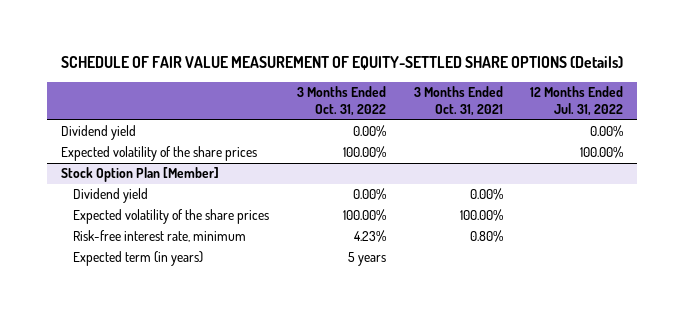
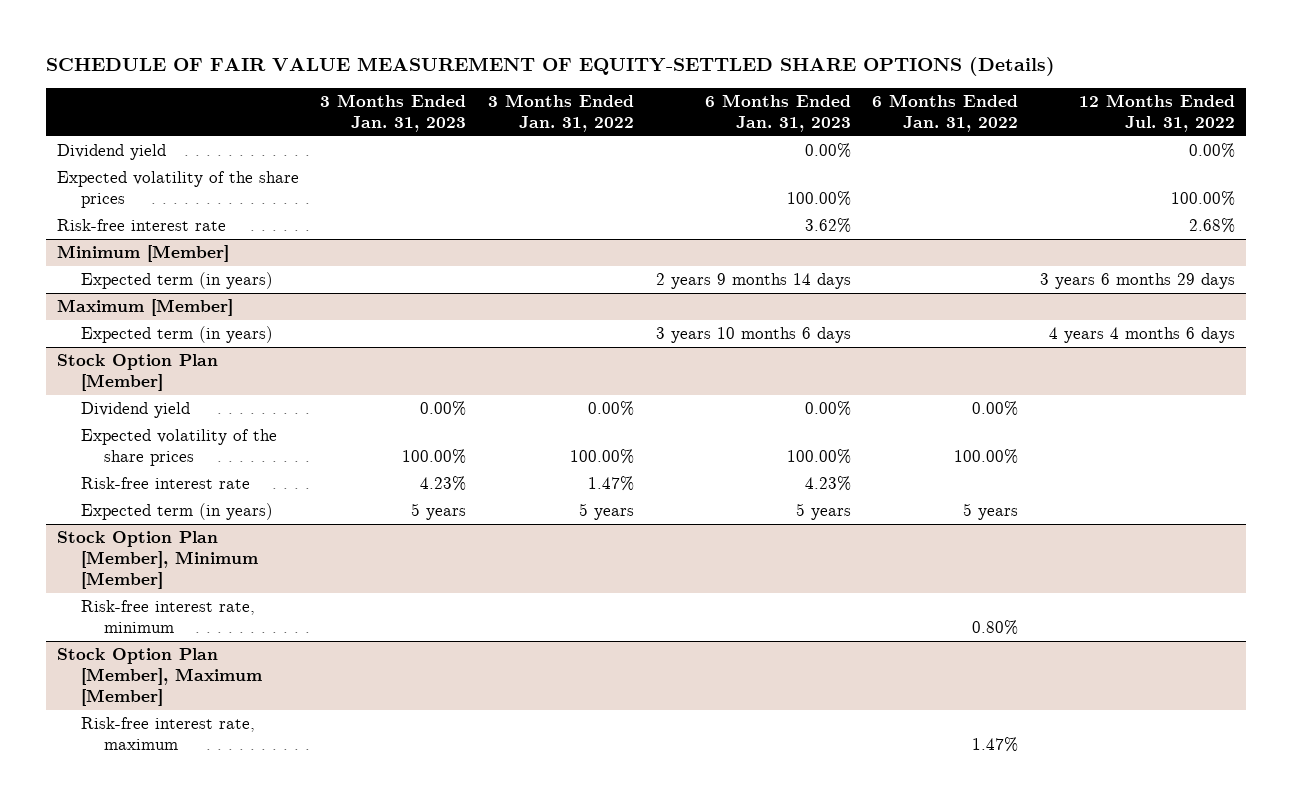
[297,86,387,117] 3 Months Ended Oct. 31, 2022 -> none
[413,86,503,117] 3 Months Ended Oct. 31, 2021 -> none
none -> [320,94,467,132] 3 Months Ended Jan. 31, 2023
none -> [487,94,634,132] 3 Months Ended Jan. 31, 2022
none -> [704,94,851,132] 6 Months Ended Jan. 31, 2023
none -> [872,94,1019,132] 6 Months Ended Jan. 31, 2022
none -> [56,219,226,232] Risk-free interest rate
none -> [56,245,229,263] Minimum [Member]
none -> [80,272,273,290] Expected term (in years)
none -> [56,299,233,317] Maximum [Member]
none -> [80,326,273,344] Expected term (in years)
[73,230,247,243] Risk-free interest rate, minimum -> [80,477,250,490] Risk-free interest rate
none -> [56,531,258,589] Stock Option Plan [Member], Minimum [Member]
none -> [80,600,255,634] Risk-free interest rate, minimum
none -> [56,648,262,706] Stock Option Plan [Member], Maximum [Member]
none -> [80,717,255,751] Risk-free interest rate, maximum

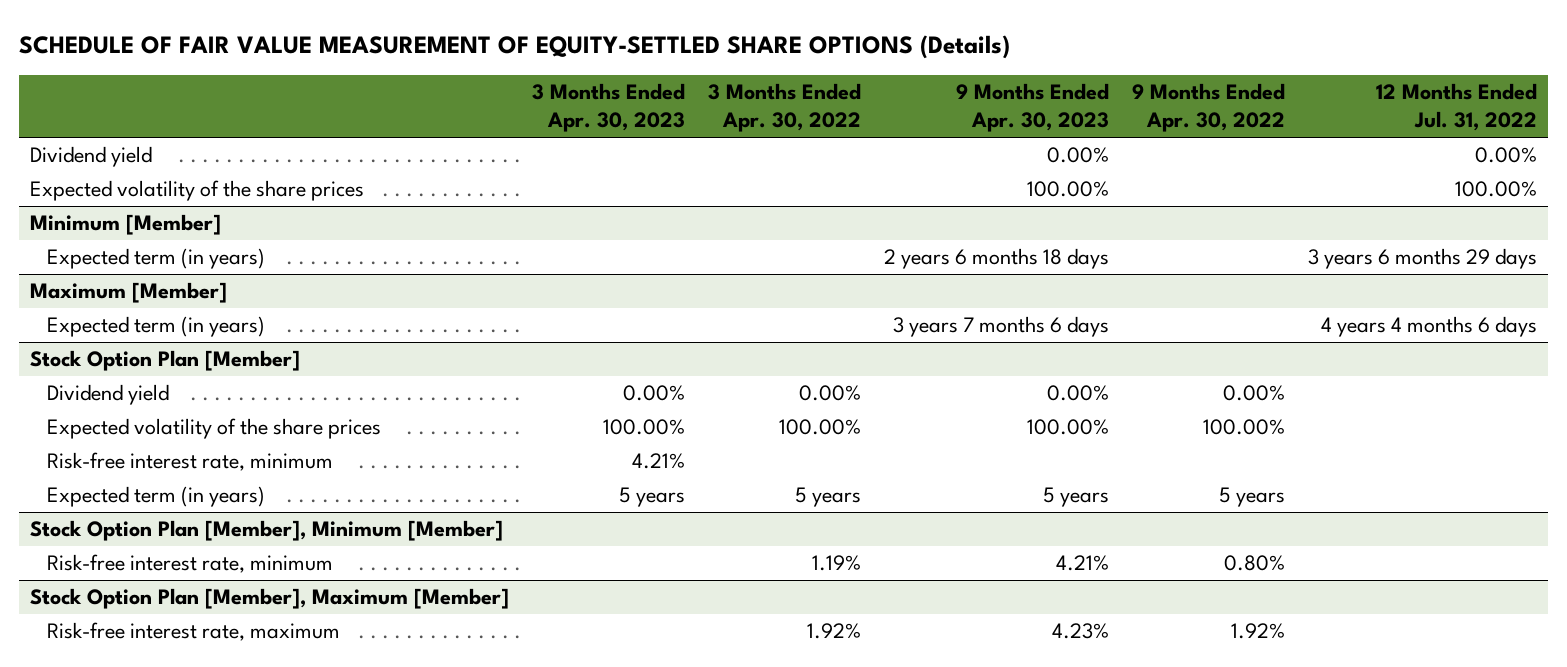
[320,94,467,132] 3 Months Ended Jan. 31, 2023 -> none
[487,94,634,132] 3 Months Ended Jan. 31, 2022 -> none
[704,94,851,132] 6 Months Ended Jan. 31, 2023 -> none
[872,94,1019,132] 6 Months Ended Jan. 31, 2022 -> none
none -> [532,83,686,133] 3 Months Ended Apr. 30, 2023
none -> [708,83,862,133] 3 Months Ended Apr. 30, 2022
none -> [955,83,1109,133] 9 Months Ended Apr. 30, 2023
none -> [1131,83,1285,133] 9 Months Ended Apr. 30, 2022
[56,219,226,232] Risk-free interest rate -> none
[80,477,250,490] Risk-free interest rate -> [47,452,334,472] Risk-free interest rate, minimum

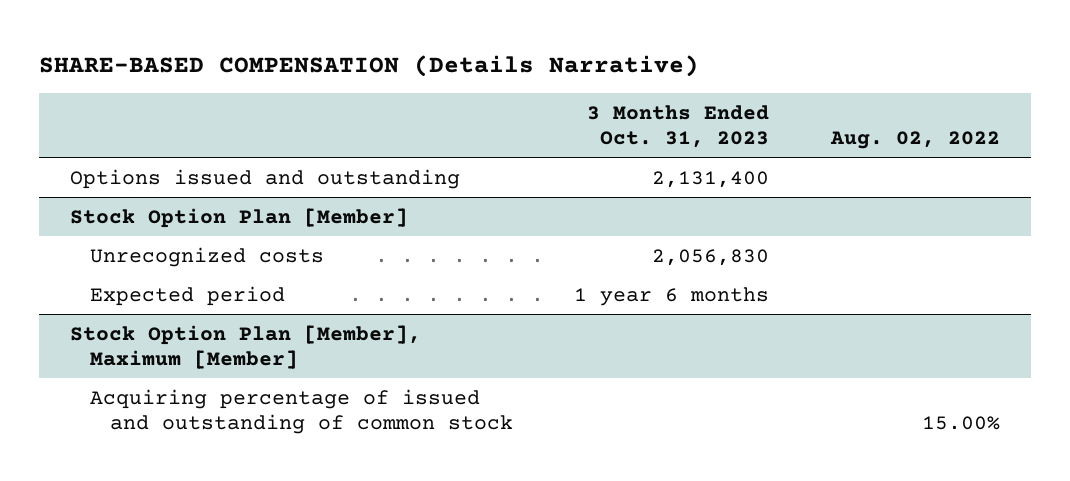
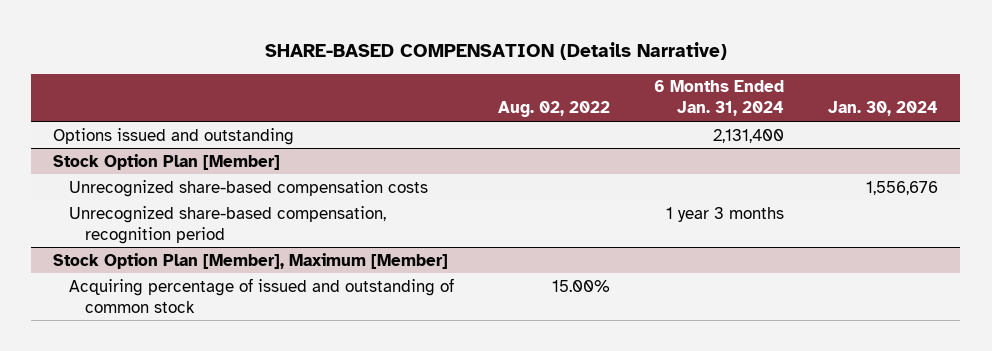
[587,104,770,149] 3 Months Ended Oct. 31, 2023 -> none
none -> [654,80,785,117] 6 Months Ended Jan. 31, 2024
none -> [828,101,939,117] Jan. 30, 2024
[89,246,324,267] Unrecognized costs -> [69,179,429,197] Unrecognized share-based compensation costs
[89,285,285,306] Expected period -> [69,205,387,244] Unrecognized share-based compensation, recognition period

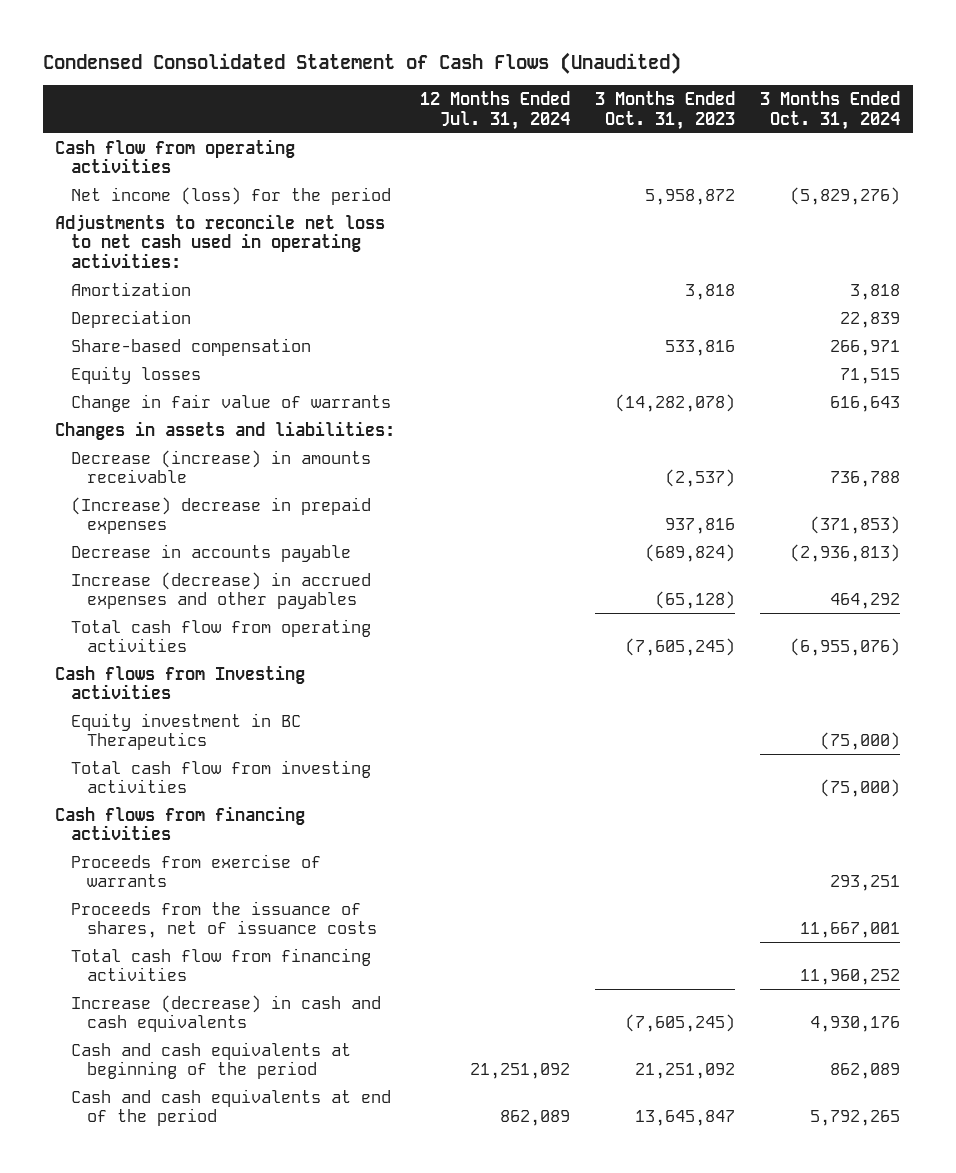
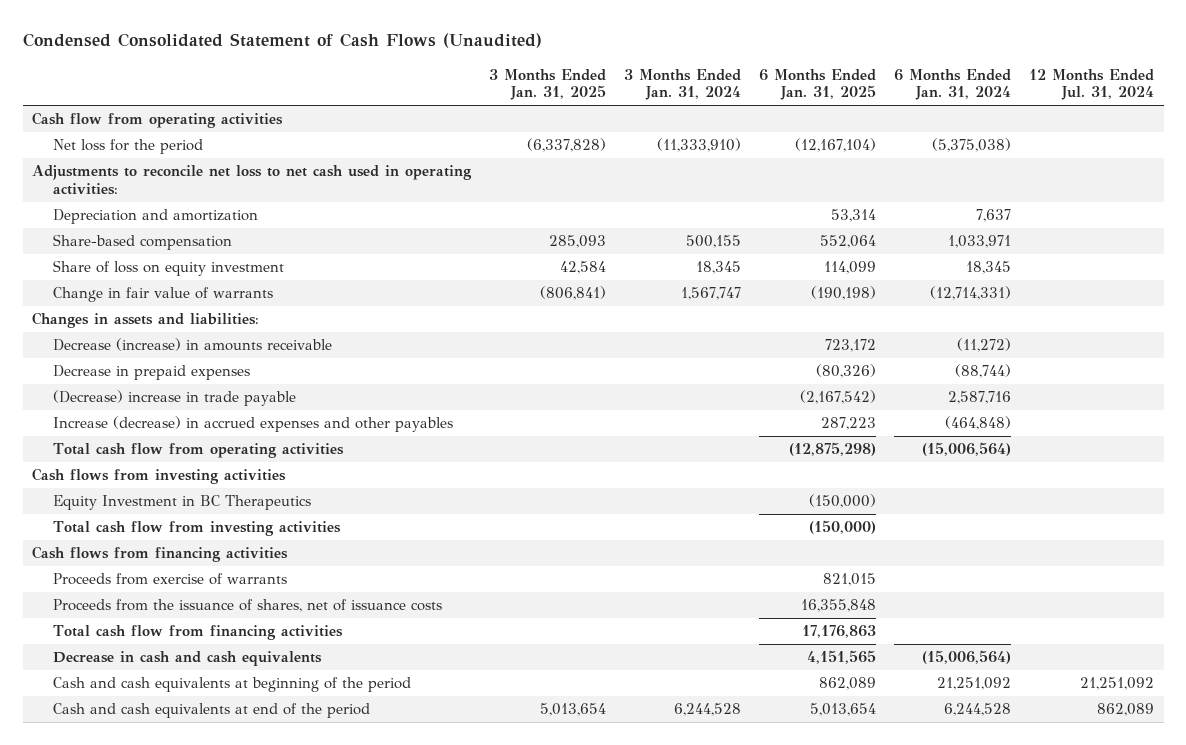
[595,90,736,130] 3 Months Ended Oct. 31, 2023 -> none
[760,90,901,130] 3 Months Ended Oct. 31, 2024 -> none
none -> [489,68,607,101] 3 Months Ended Jan. 31, 2025
none -> [624,68,742,101] 3 Months Ended Jan. 31, 2024
none -> [759,68,877,101] 6 Months Ended Jan. 31, 2025
none -> [894,68,1012,101] 6 Months Ended Jan. 31, 2024
[71,186,392,205] Net income (loss) for the period -> [52,139,203,155] Net loss for the period
[71,281,192,296] Amortization -> none
[71,309,192,328] Depreciation -> none
none -> [52,209,258,225] Depreciation and amortization
[71,365,202,384] Equity losses -> [52,260,284,277] Share of loss on equity investment
[71,496,372,535] (Increase) decrease in prepaid expenses -> [52,365,250,381] Decrease in prepaid expenses
[71,543,352,562] Decrease in accounts payable -> [52,390,296,407] (Decrease) increase in trade payable
[55,664,306,700] Cash flows from Investing activities -> [32,468,287,485] Cash flows from investing activities
[71,712,302,751] Equity investment in BC Therapeutics -> [52,495,311,511] Equity Investment in BC Therapeutics
[71,994,382,1033] Increase (decrease) in cash and cash equivalents -> [52,651,322,667] Decrease in cash and cash equivalents

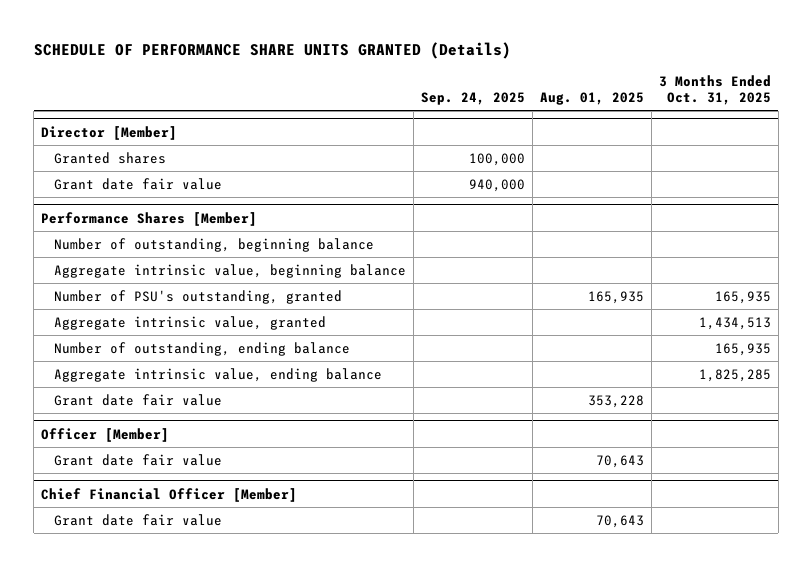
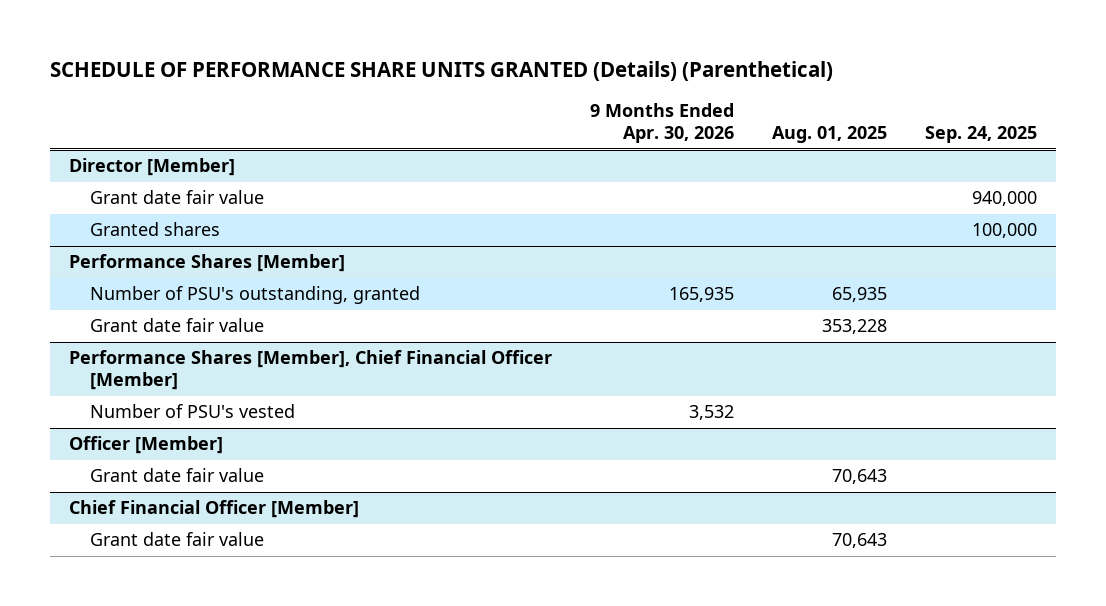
[33,41,511,59] SCHEDULE OF PERFORMANCE SHARE UNITS GRANTED (Details) -> [49,61,833,82] SCHEDULE OF PERFORMANCE SHARE UNITS GRANTED (Details) (Parenthetical)
[658,75,771,105] 3 Months Ended Oct. 31, 2025 -> none
none -> [589,103,734,144] 9 Months Ended Apr. 30, 2026
[53,151,166,164] Granted shares -> [90,222,221,237] Granted shares
[53,237,374,252] Number of outstanding, beginning balance -> none
[53,263,406,278] Aggregate intrinsic value, beginning balance -> none
[53,315,326,330] Aggregate intrinsic value, granted -> none
[53,341,350,356] Number of outstanding, ending balance -> none
[53,367,382,382] Aggregate intrinsic value, ending balance -> none
[587,290,644,304] 165,935 -> [831,287,887,303] 65,935
none -> [68,350,552,391] Performance Shares [Member], Chief Financial Officer [Member]
none -> [90,404,296,419] Number of PSU's vested

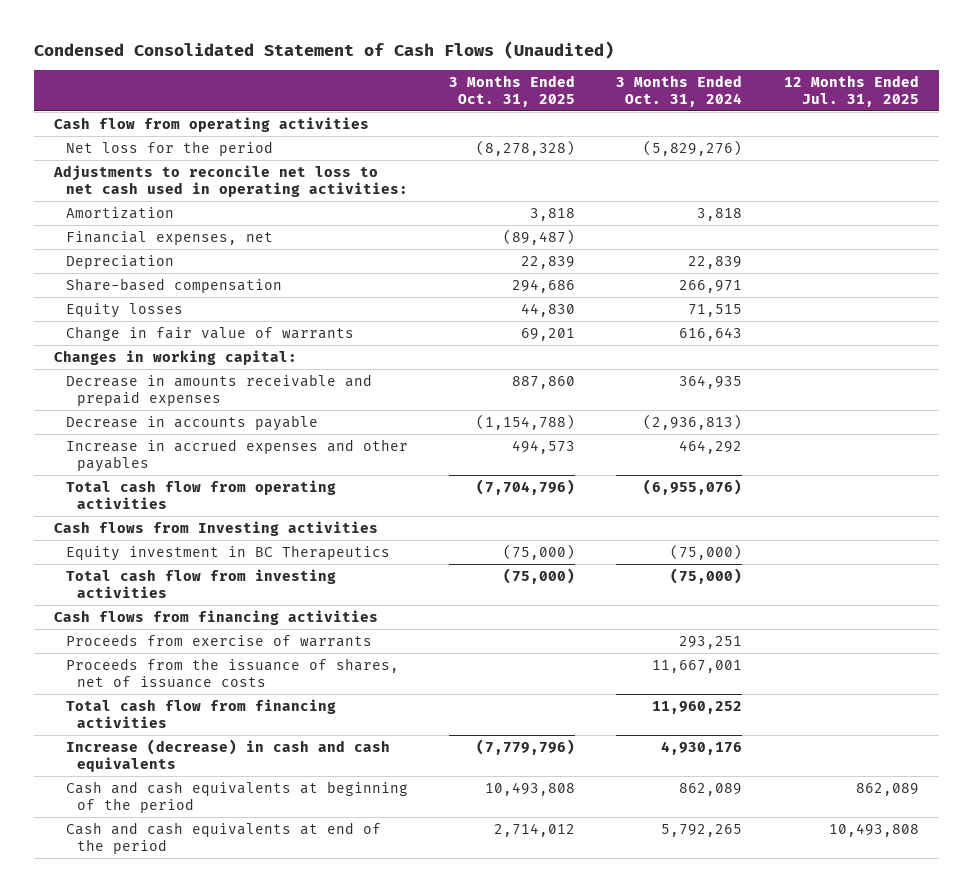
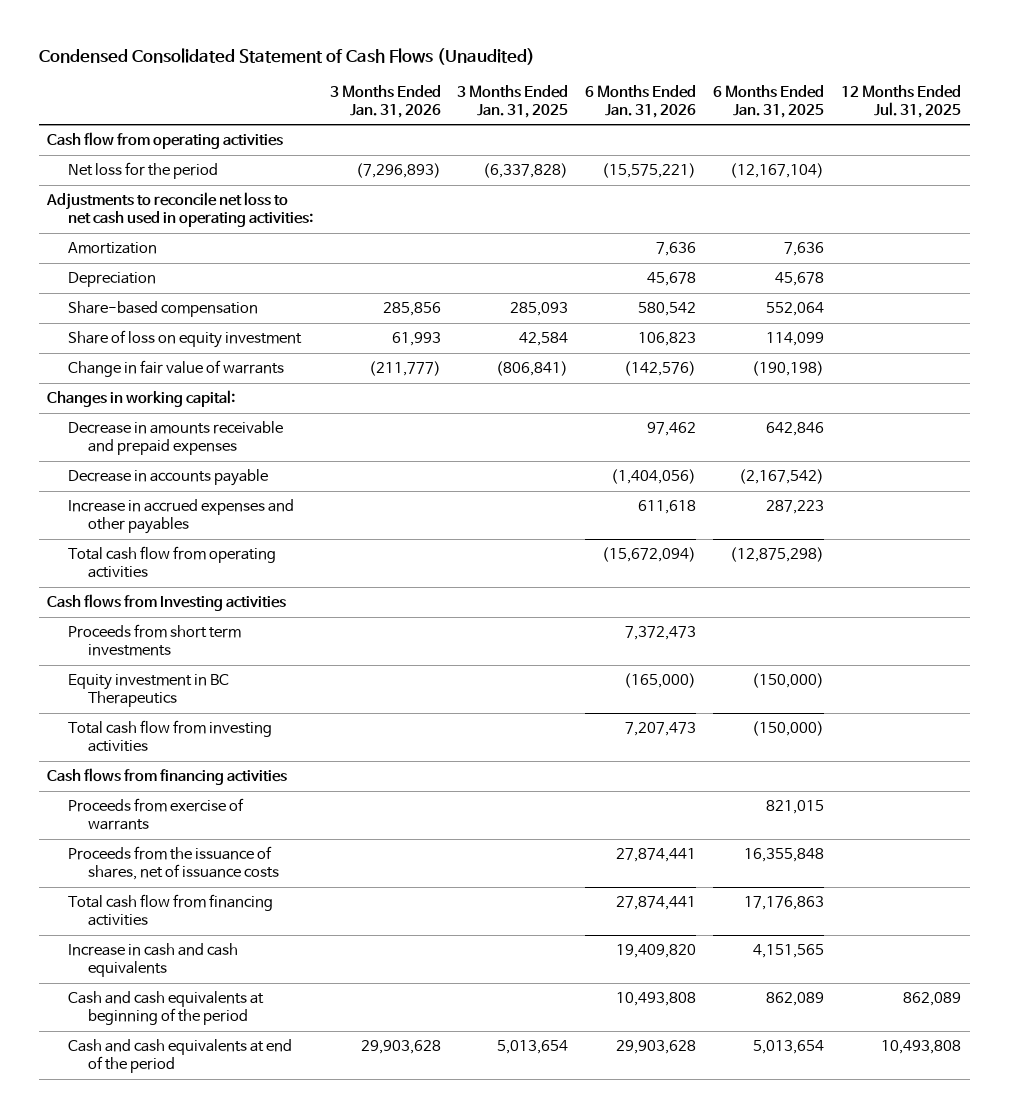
[448,74,575,107] 3 Months Ended Oct. 31, 2025 -> none
[616,74,743,107] 3 Months Ended Oct. 31, 2024 -> none
none -> [329,84,441,118] 3 Months Ended Jan. 31, 2026
none -> [457,84,569,118] 3 Months Ended Jan. 31, 2025
none -> [585,84,697,118] 6 Months Ended Jan. 31, 2026
none -> [713,84,825,118] 6 Months Ended Jan. 31, 2025
[65,230,273,245] Financial expenses, net -> none
[65,302,183,318] Equity losses -> [67,330,302,349] Share of loss on equity investment
none -> [67,624,241,657] Proceeds from short term investments
[65,738,390,773] Increase (decrease) in cash and cash equivalents -> [67,943,238,978] Increase in cash and cash equivalents

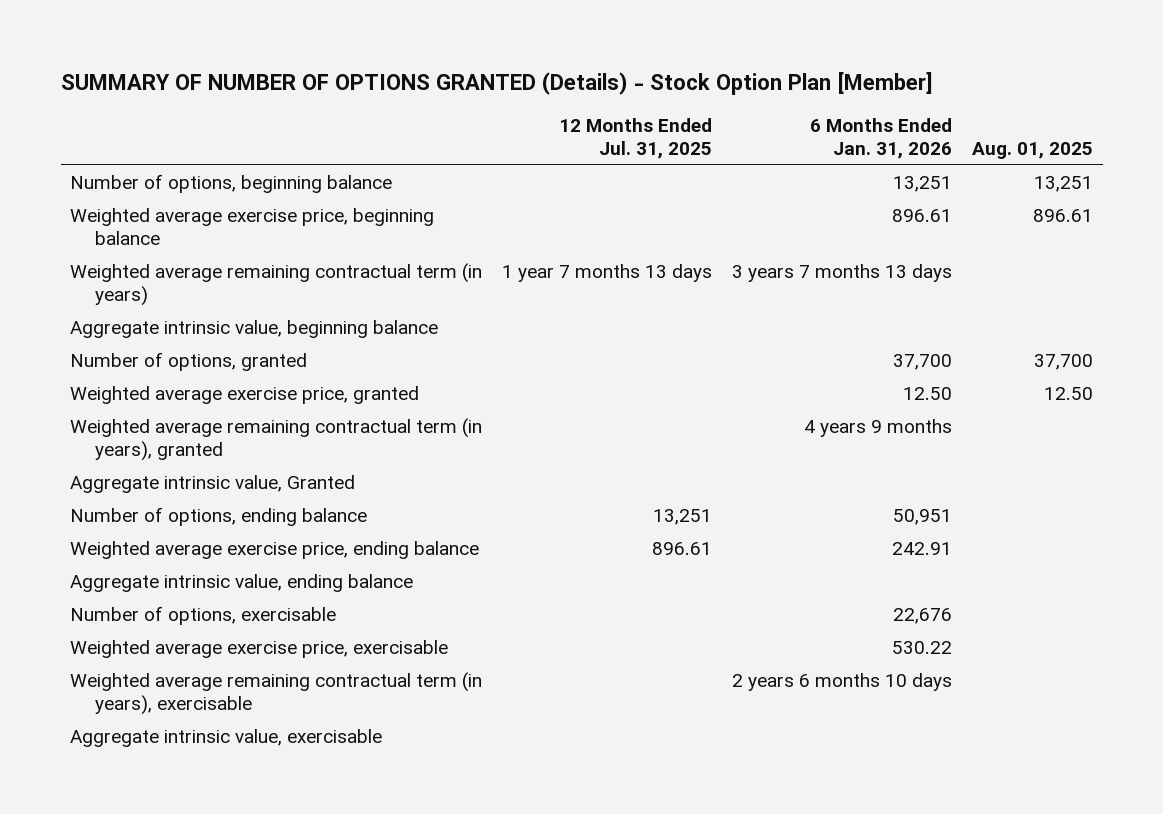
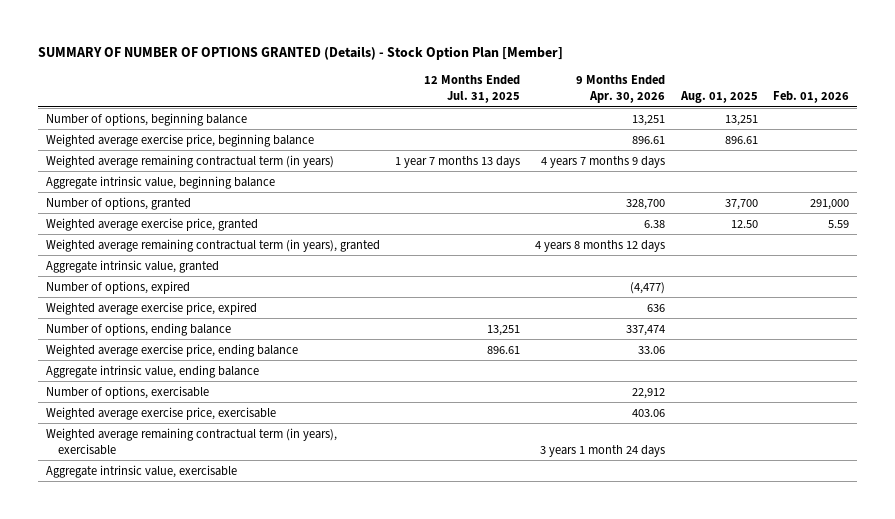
[810,118,953,159] 6 Months Ended Jan. 31, 2026 -> none
none -> [576,75,666,104] 9 Months Ended Apr. 30, 2026
none -> [773,91,850,104] Feb. 01, 2026
[70,475,356,494] Aggregate intrinsic value, Granted -> [45,259,219,273] Aggregate intrinsic value, granted
none -> [45,280,190,294] Number of options, expired
none -> [45,301,257,315] Weighted average exercise price, expired

